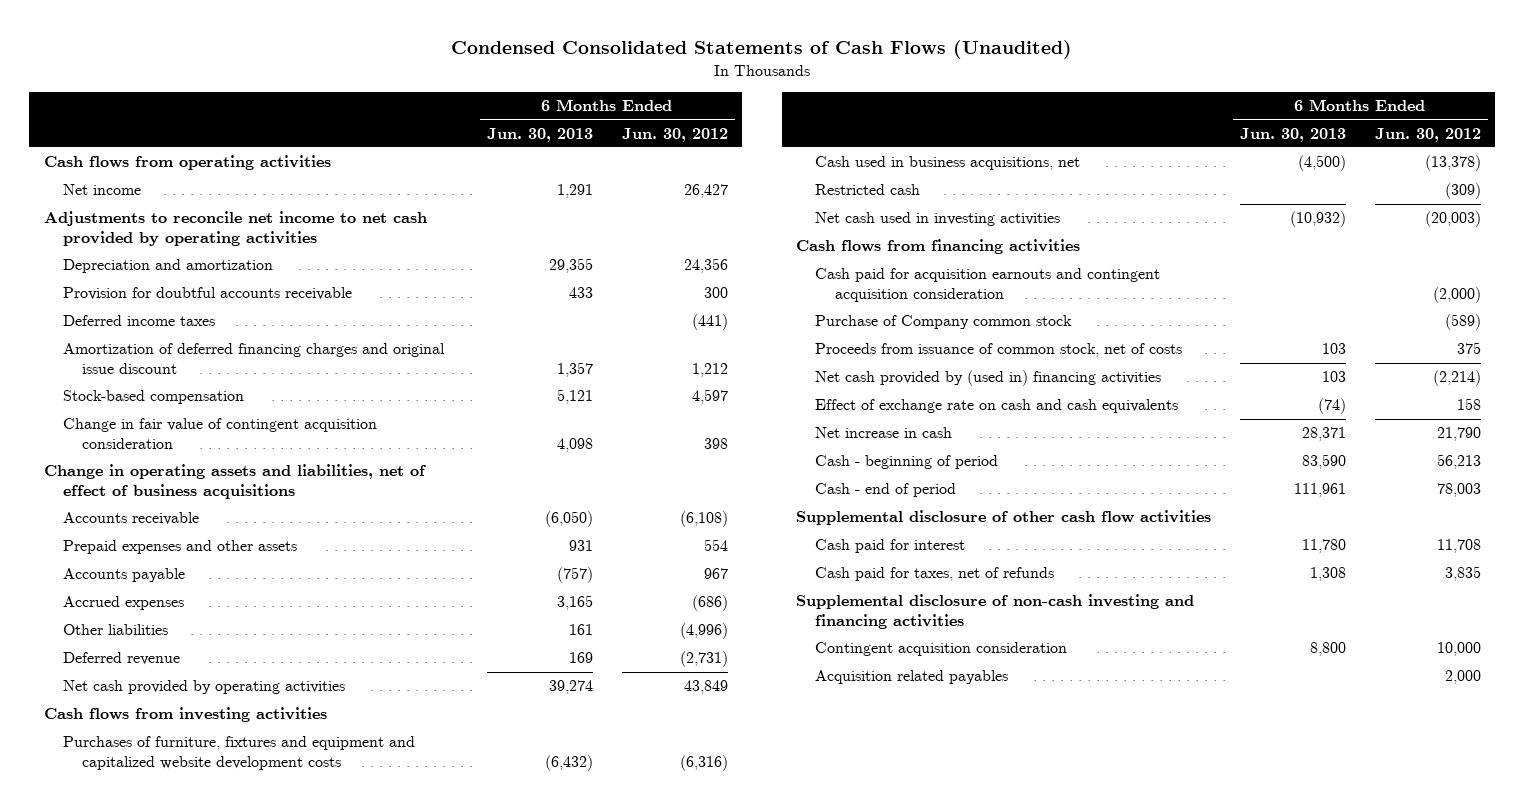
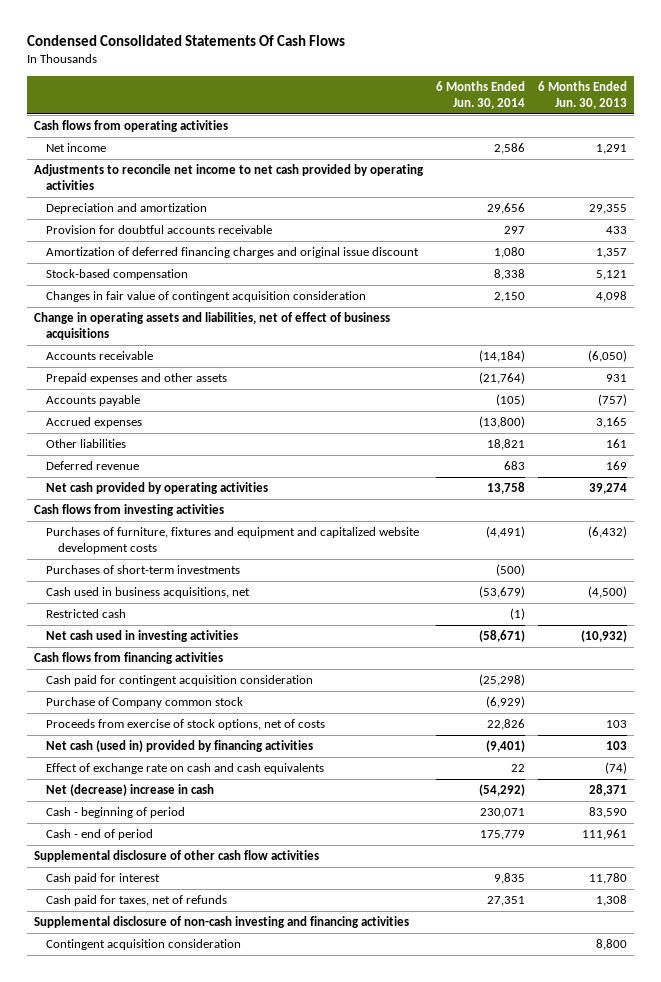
[451,40,1073,60] Condensed Consolidated Statements of Cash Flows (Unaudited) -> [26,35,345,47] Condensed Consolidated Statements Of Cash Flows
[621,127,728,142] Jun. 30, 2012 -> none
none -> [435,80,525,109] 6 Months Ended Jun. 30, 2014
[62,315,215,327] Deferred income taxes -> none
[62,418,377,449] Change in fair value of contingent acquisition consideration -> [45,290,366,302] Changes in fair value of contingent acquisition consideration
none -> [45,564,240,574] Purchases of short-term investments
[815,268,1161,302] Cash paid for acquisition earnouts and contingent acquisition consideration -> [45,674,313,686] Cash paid for contingent acquisition consideration
[815,343,1183,358] Proceeds from issuance of common stock, net of costs -> [45,718,325,730] Proceeds from exercise of stock options, net of costs
[815,370,1162,387] Net cash provided by (used in) financing activities -> [45,739,313,752] Net cash (used in) provided by financing activities
[815,427,953,439] Net increase in cash -> [45,783,214,796] Net (decrease) increase in cash
[815,670,1009,685] Acquisition related payables -> none

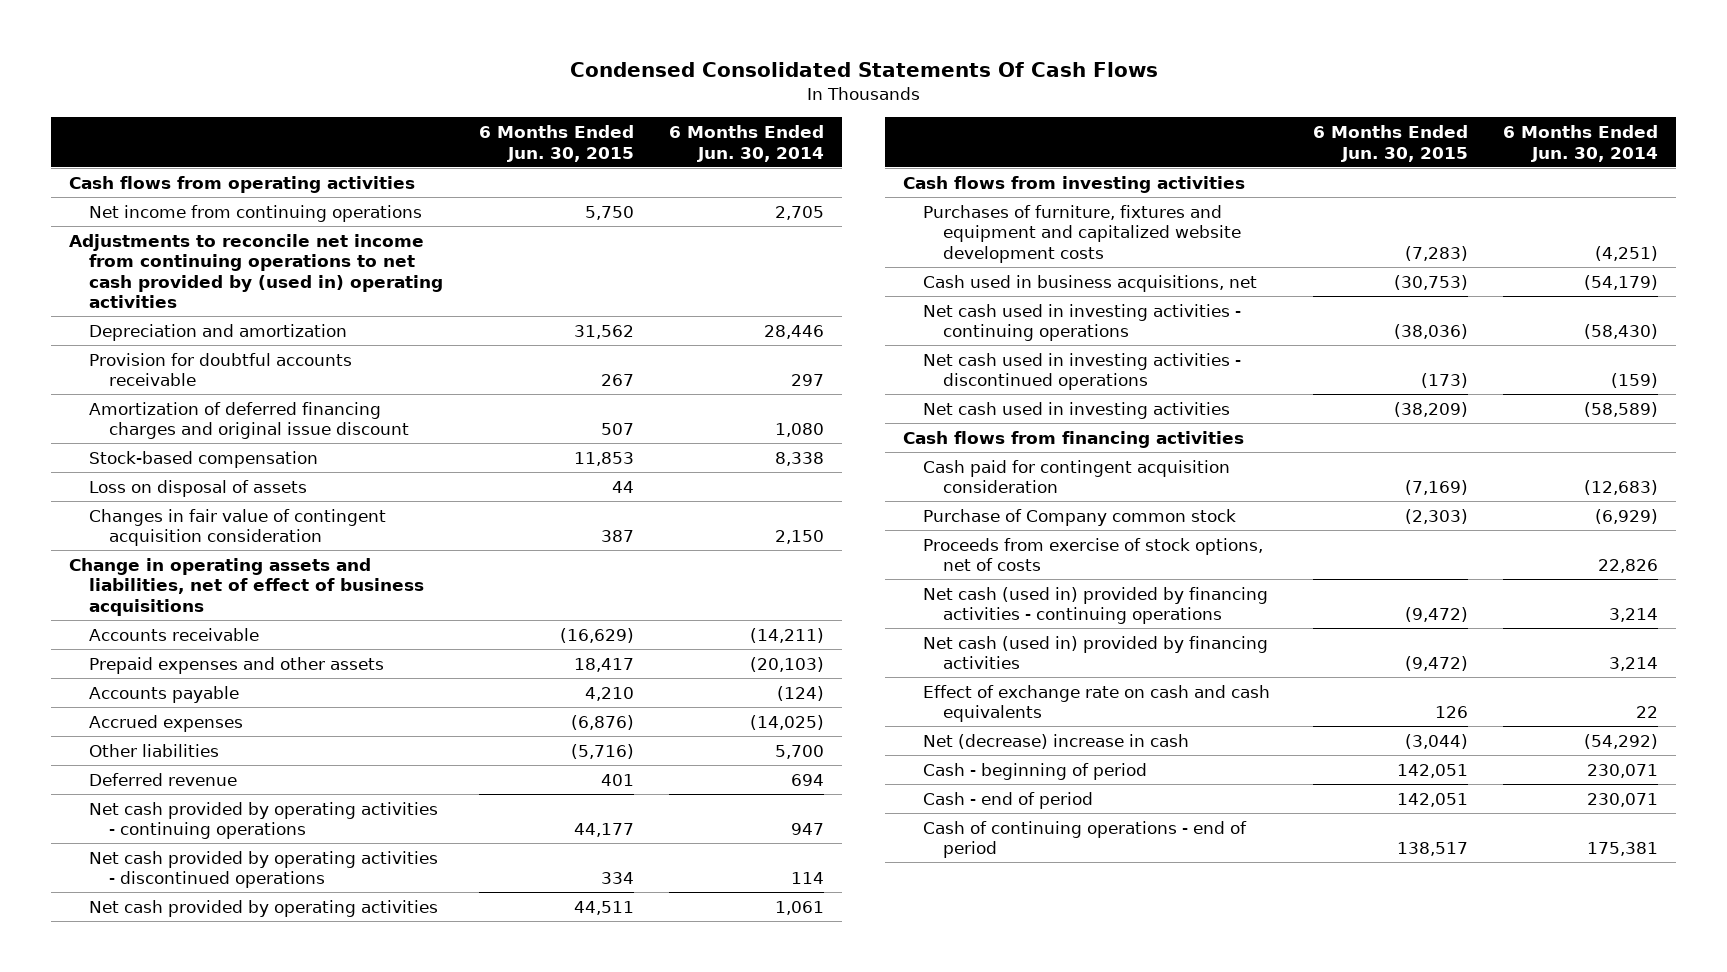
[538,80,628,109] 6 Months Ended Jun. 30, 2013 -> none
none -> [478,125,634,162] 6 Months Ended Jun. 30, 2015
[45,142,106,152] Net income -> none
none -> [89,204,423,222] Net income from continuing operations
[33,163,424,191] Adjustments to reconcile net income to net cash provided by operating activities -> [68,233,444,309] Adjustments to reconcile net income from continuing operations to net cash provided by (used in) operating activities
[486,202,525,214] 29,656 -> [764,324,825,339] 28,446
none -> [89,479,308,497] Loss on disposal of assets
[478,349,525,362] (14,184) -> [750,627,825,643] (14,211)
[478,371,525,384] (21,764) -> [750,656,825,672] (20,103)
[495,393,525,406] (105) -> [777,685,825,701] (124)
[478,415,525,428] (13,800) -> [750,714,825,730] (14,025)
[486,438,525,450] 18,821 -> [775,744,825,759] 5,700
[503,460,525,470] 683 -> [791,773,825,786] 694
none -> [89,801,439,840] Net cash provided by operating activities - continuing operations
none -> [89,850,439,889] Net cash provided by operating activities - discontinued operations
[486,481,525,494] 13,758 -> [775,900,825,915] 1,061
[45,564,240,574] Purchases of short-term investments -> none
[45,608,126,618] Restricted cash -> none
[485,525,525,538] (4,491) -> [1595,245,1659,261] (4,251)
[478,585,525,598] (53,679) -> [1584,274,1659,290] (54,179)
none -> [922,303,1241,342] Net cash used in investing activities - continuing operations
none -> [922,352,1241,391] Net cash used in investing activities - discontinued operations
[478,629,525,642] (58,671) -> [1584,401,1659,417] (58,589)
[478,673,525,686] (25,298) -> [1584,480,1659,496] (12,683)
none -> [922,586,1268,625] Net cash (used in) provided by financing activities - continuing operations
[485,739,525,752] (9,401) -> [1609,657,1659,672] 3,214
[33,849,319,862] Supplemental disclosure of other cash flow activities -> none
[45,872,160,884] Cash paid for interest -> none
[45,894,227,906] Cash paid for taxes, net of refunds -> none
[33,915,409,928] Supplemental disclosure of non-cash investing and financing activities -> none
[45,938,241,950] Contingent acquisition consideration -> none
[479,829,525,840] 175,779 -> [1587,792,1659,807] 230,071
none -> [922,820,1247,859] Cash of continuing operations - end of period

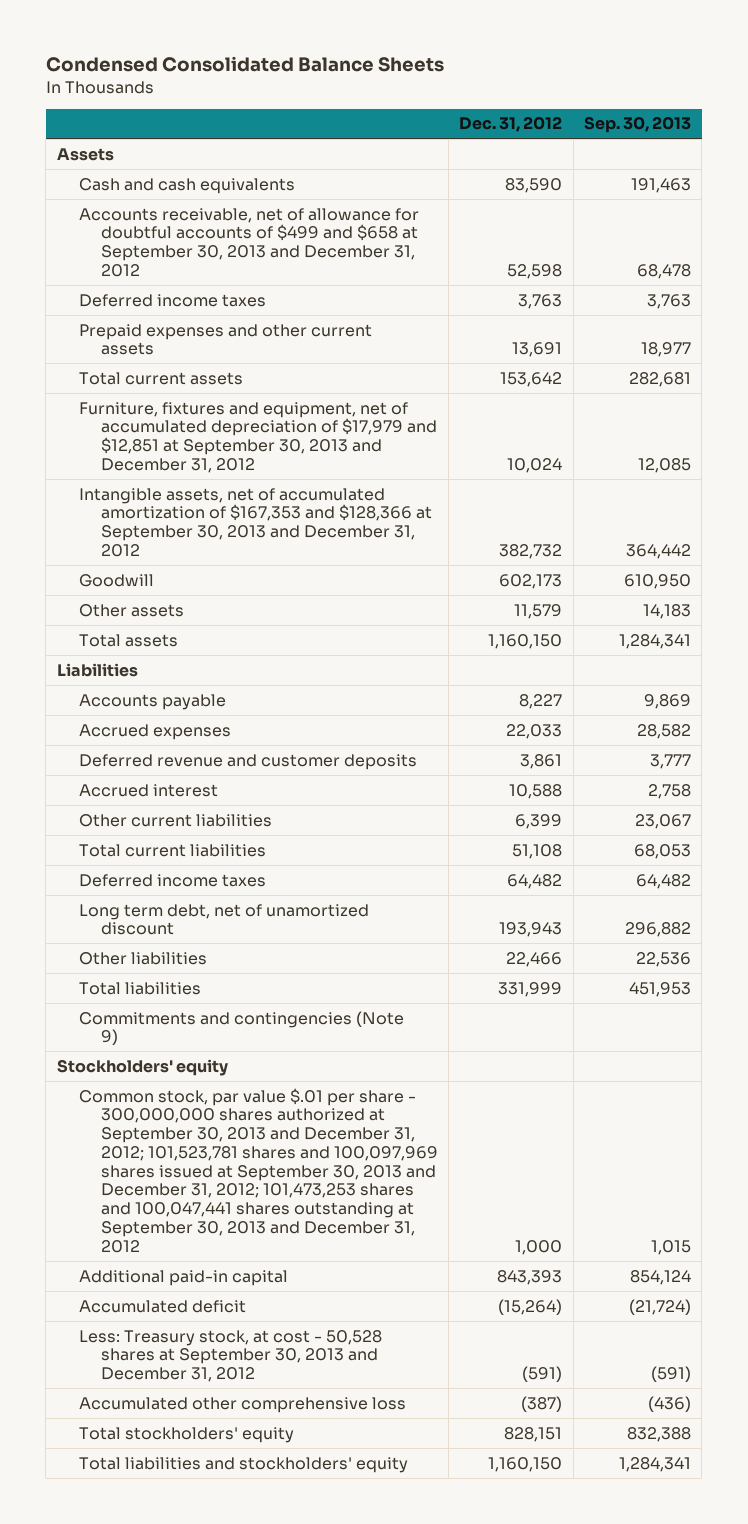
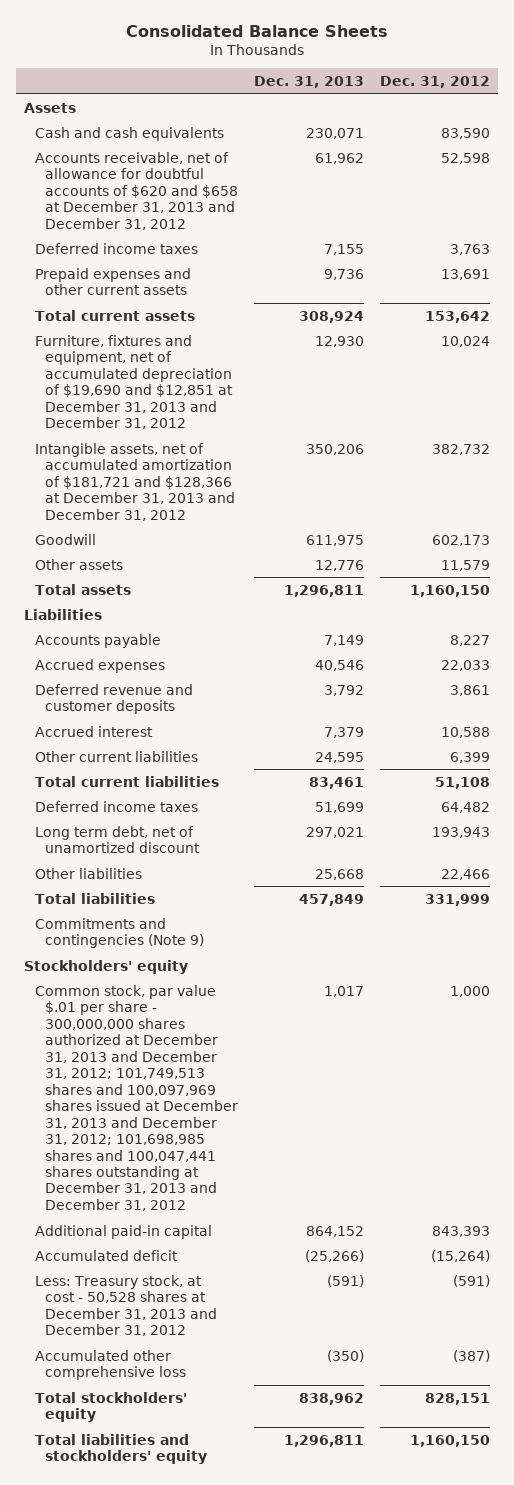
[45,55,444,72] Condensed Consolidated Balance Sheets -> [126,24,389,37] Consolidated Balance Sheets
[584,116,692,134] Sep. 30, 2013 -> none
none -> [254,76,365,89] Dec. 31, 2013
[78,207,419,277] Accounts receivable, net of allowance for doubtful accounts of $499 and $658 at September 30, 2013 and December 31, 2012 -> [34,151,239,230] Accounts receivable, net of allowance for doubtful accounts of $620 and $658 at December 31, 2013 and December 31, 2012
[78,401,437,473] Furniture, fixtures and equipment, net of accumulated depreciation of $17,979 and $12,851 at September 30, 2013 and December 31, 2012 -> [34,334,234,430] Furniture, fixtures and equipment, net of accumulated depreciation of $19,690 and $12,851 at December 31, 2013 and December 31, 2012
[78,487,432,557] Intangible assets, net of accumulated amortization of $167,353 and $128,366 at September 30, 2013 and December 31, 2012 -> [34,442,236,521] Intangible assets, net of accumulated amortization of $181,721 and $128,366 at December 31, 2013 and December 31, 2012
[78,1087,438,1253] Common stock, par value $.01 per share - 300,000,000 shares authorized at September 30, 2013 and December 31, 2012; 101,523,781 shares and 100,097,969 shares issued at September 30, 2013 and December 31, 2012; 101,473,253 shares and 100,047,441 shares outstanding at September 30, 2013 and December 31, 2012 -> [34,984,239,1211] Common stock, par value $.01 per share - 300,000,000 shares authorized at December 31, 2013 and December 31, 2012; 101,749,513 shares and 100,097,969 shares issued at December 31, 2013 and December 31, 2012; 101,698,985 shares and 100,047,441 shares outstanding at December 31, 2013 and December 31, 2012
[78,1329,382,1383] Less: Treasury stock, at cost - 50,528 shares at September 30, 2013 and December 31, 2012 -> [34,1274,218,1337] Less: Treasury stock, at cost - 50,528 shares at December 31, 2013 and December 31, 2012

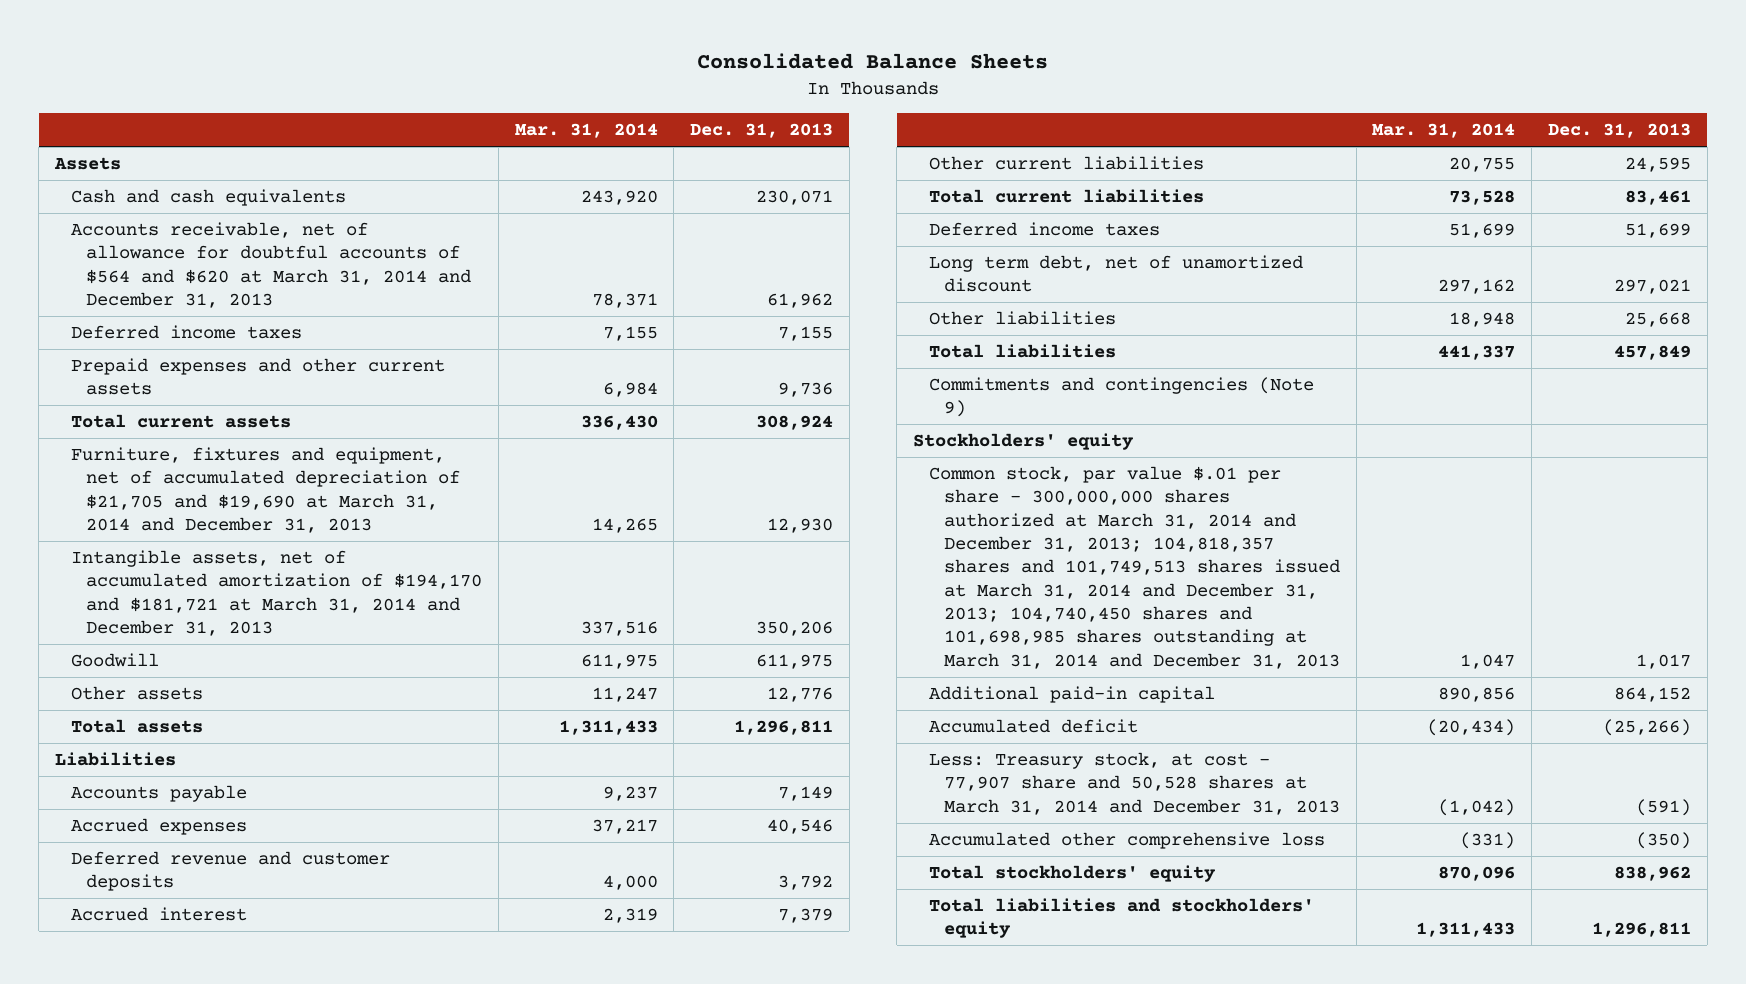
[380,76,491,89] Dec. 31, 2012 -> none
none -> [514,123,658,139] Mar. 31, 2014
[34,151,239,230] Accounts receivable, net of allowance for doubtful accounts of $620 and $658 at December 31, 2013 and December 31, 2012 -> [70,222,472,309] Accounts receivable, net of allowance for doubtful accounts of $564 and $620 at March 31, 2014 and December 31, 2013
[34,334,234,430] Furniture, fixtures and equipment, net of accumulated depreciation of $19,690 and $12,851 at December 31, 2013 and December 31, 2012 -> [70,447,461,534] Furniture, fixtures and equipment, net of accumulated depreciation of $21,705 and $19,690 at March 31, 2014 and December 31, 2013
[34,442,236,521] Intangible assets, net of accumulated amortization of $181,721 and $128,366 at December 31, 2013 and December 31, 2012 -> [70,550,483,637] Intangible assets, net of accumulated amortization of $194,170 and $181,721 at March 31, 2014 and December 31, 2013
[34,984,239,1211] Common stock, par value $.01 per share - 300,000,000 shares authorized at December 31, 2013 and December 31, 2012; 101,749,513 shares and 100,097,969 shares issued at December 31, 2013 and December 31, 2012; 101,698,985 shares and 100,047,441 shares outstanding at December 31, 2013 and December 31, 2012 -> [928,466,1341,669] Common stock, par value $.01 per share - 300,000,000 shares authorized at March 31, 2014 and December 31, 2013; 104,818,357 shares and 101,749,513 shares issued at March 31, 2014 and December 31, 2013; 104,740,450 shares and 101,698,985 shares outstanding at March 31, 2014 and December 31, 2013
[34,1274,218,1337] Less: Treasury stock, at cost - 50,528 shares at December 31, 2013 and December 31, 2012 -> [928,752,1341,815] Less: Treasury stock, at cost - 77,907 share and 50,528 shares at March 31, 2014 and December 31, 2013

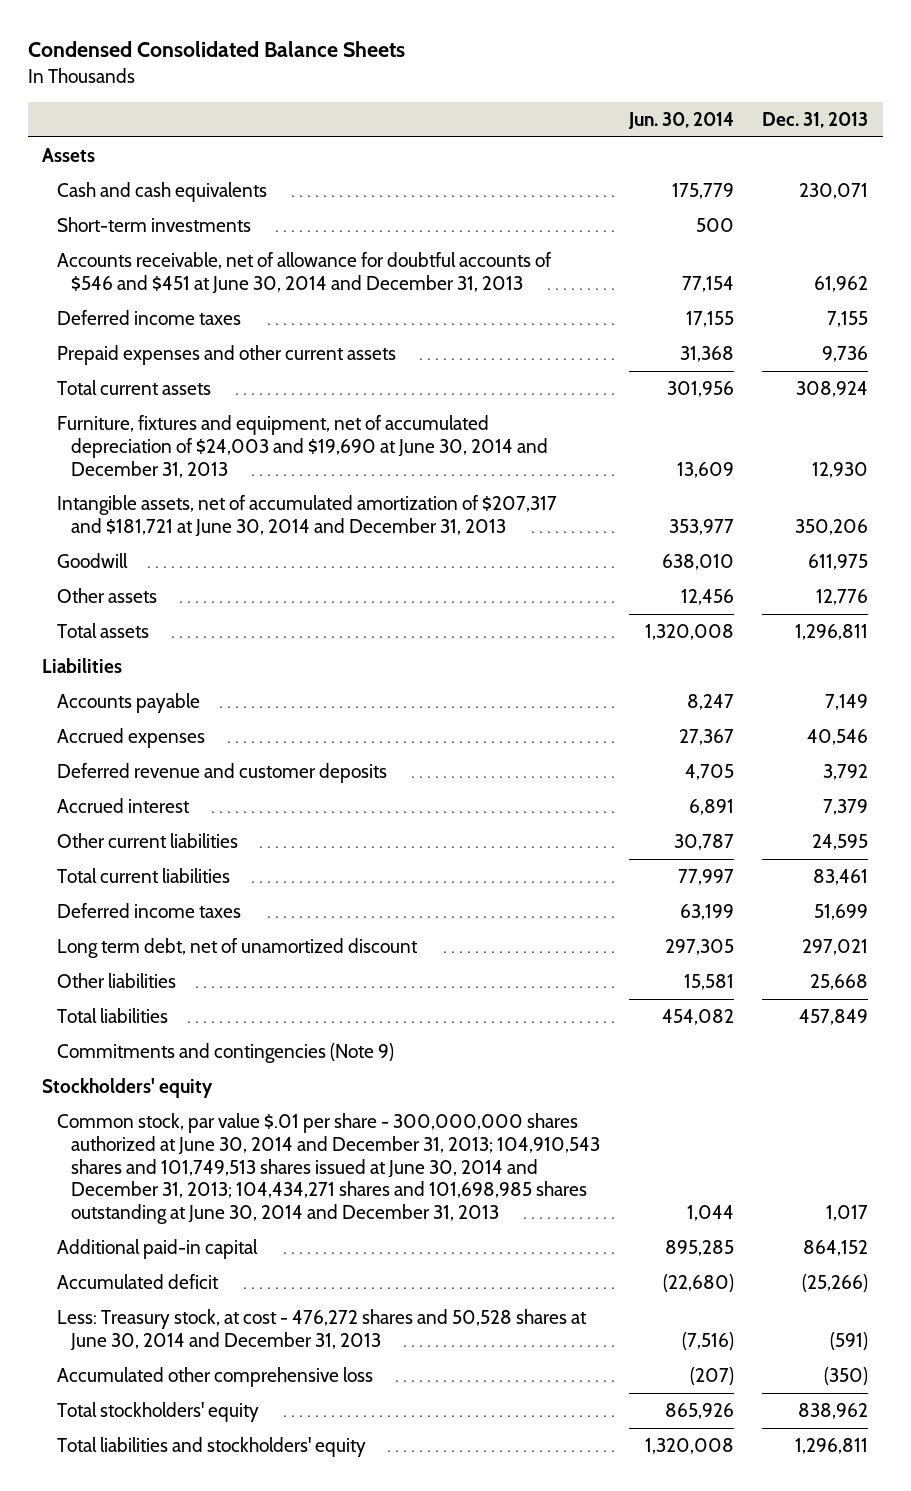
[696,53,1048,70] Consolidated Balance Sheets -> [28,41,406,58] Condensed Consolidated Balance Sheets
[514,123,658,139] Mar. 31, 2014 -> none
none -> [627,111,734,129] Jun. 30, 2014
none -> [56,217,251,233] Short-term investments
[70,222,472,309] Accounts receivable, net of allowance for doubtful accounts of $564 and $620 at March 31, 2014 and December 31, 2013 -> [56,252,552,294] Accounts receivable, net of allowance for doubtful accounts of $546 and $451 at June 30, 2014 and December 31, 2013
[70,447,461,534] Furniture, fixtures and equipment, net of accumulated depreciation of $21,705 and $19,690 at March 31, 2014 and December 31, 2013 -> [56,415,549,478] Furniture, fixtures and equipment, net of accumulated depreciation of $24,003 and $19,690 at June 30, 2014 and December 31, 2013
[70,550,483,637] Intangible assets, net of accumulated amortization of $194,170 and $181,721 at March 31, 2014 and December 31, 2013 -> [56,495,557,537] Intangible assets, net of accumulated amortization of $207,317 and $181,721 at June 30, 2014 and December 31, 2013
[928,466,1341,669] Common stock, par value $.01 per share - 300,000,000 shares authorized at March 31, 2014 and December 31, 2013; 104,818,357 shares and 101,749,513 shares issued at March 31, 2014 and December 31, 2013; 104,740,450 shares and 101,698,985 shares outstanding at March 31, 2014 and December 31, 2013 -> [56,1113,601,1225] Common stock, par value $.01 per share - 300,000,000 shares authorized at June 30, 2014 and December 31, 2013; 104,910,543 shares and 101,749,513 shares issued at June 30, 2014 and December 31, 2013; 104,434,271 shares and 101,698,985 shares outstanding at June 30, 2014 and December 31, 2013
[928,752,1341,815] Less: Treasury stock, at cost - 77,907 share and 50,528 shares at March 31, 2014 and December 31, 2013 -> [56,1309,587,1351] Less: Treasury stock, at cost - 476,272 shares and 50,528 shares at June 30, 2014 and December 31, 2013

